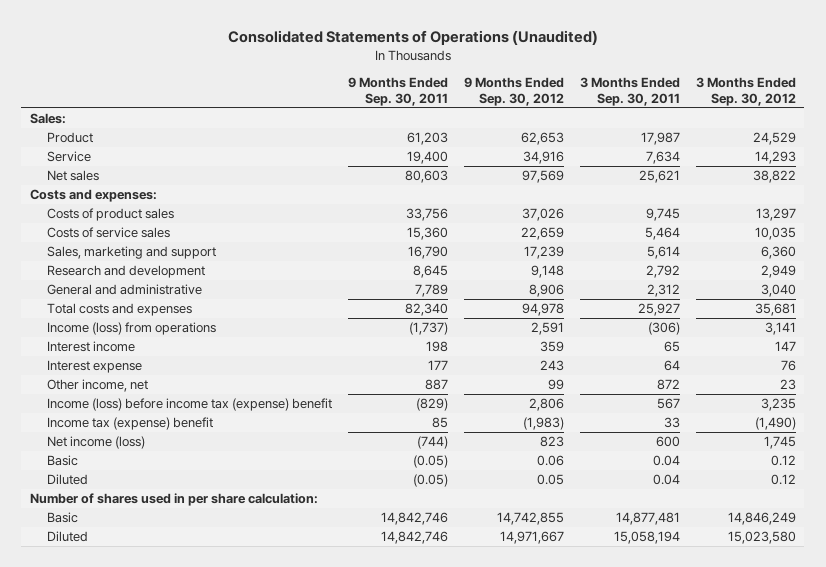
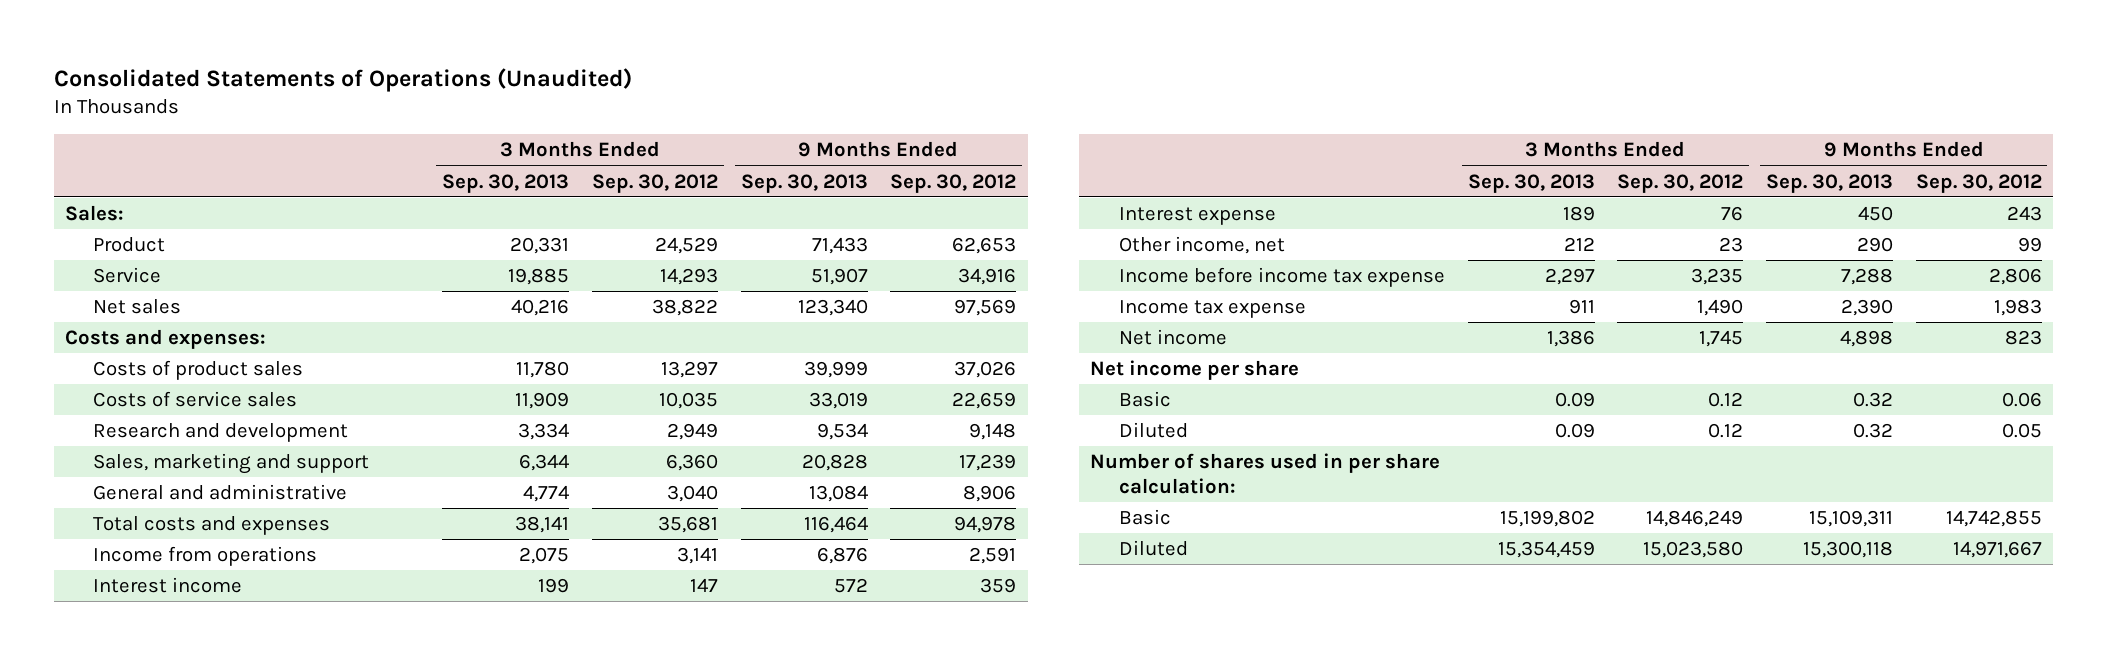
[347,77,448,106] 9 Months Ended Sep. 30, 2011 -> none
[580,77,681,106] 3 Months Ended Sep. 30, 2011 -> none
none -> [442,173,570,193] Sep. 30, 2013
none -> [740,173,868,193] Sep. 30, 2013
[46,246,216,260] Sales, marketing and support -> [93,453,370,475] Sales, marketing and support
[46,322,216,336] Income (loss) from operations -> [93,546,318,567] Income from operations
[46,398,332,412] Income (loss) before income tax (expense) benefit -> [1118,267,1445,288] Income before income tax expense
[46,417,213,431] Income tax (expense) benefit -> [1118,300,1306,319] Income tax expense
[522,417,564,431] (1,983) -> [1993,299,2042,317] 1,983
[755,417,797,431] (1,490) -> [1697,299,1744,317] 1,490
[46,436,145,450] Net income (loss) -> [1118,329,1227,346] Net income
none -> [1090,360,1300,381] Net income per share

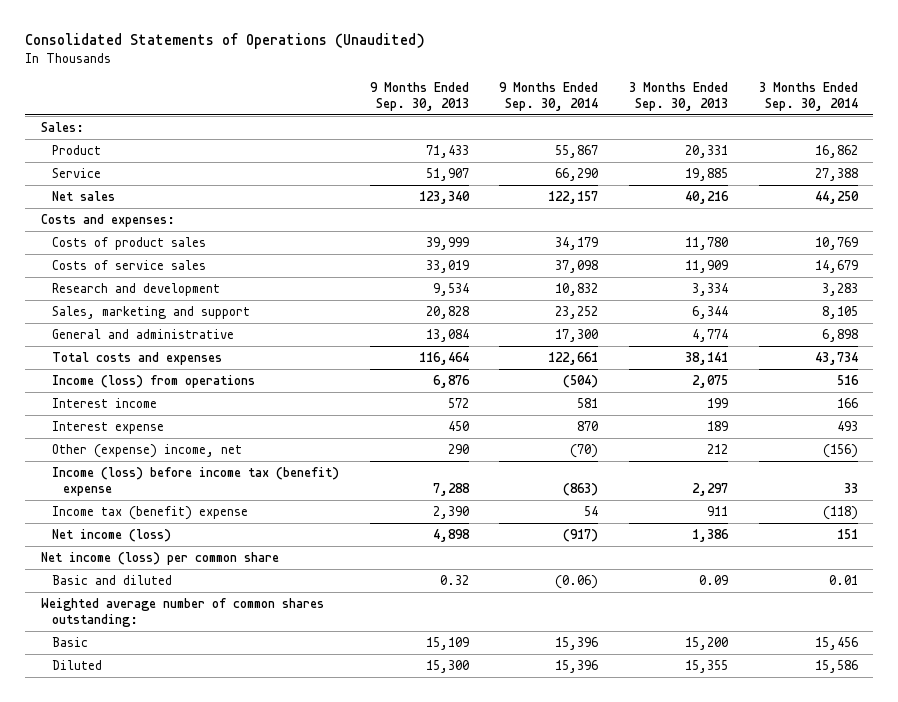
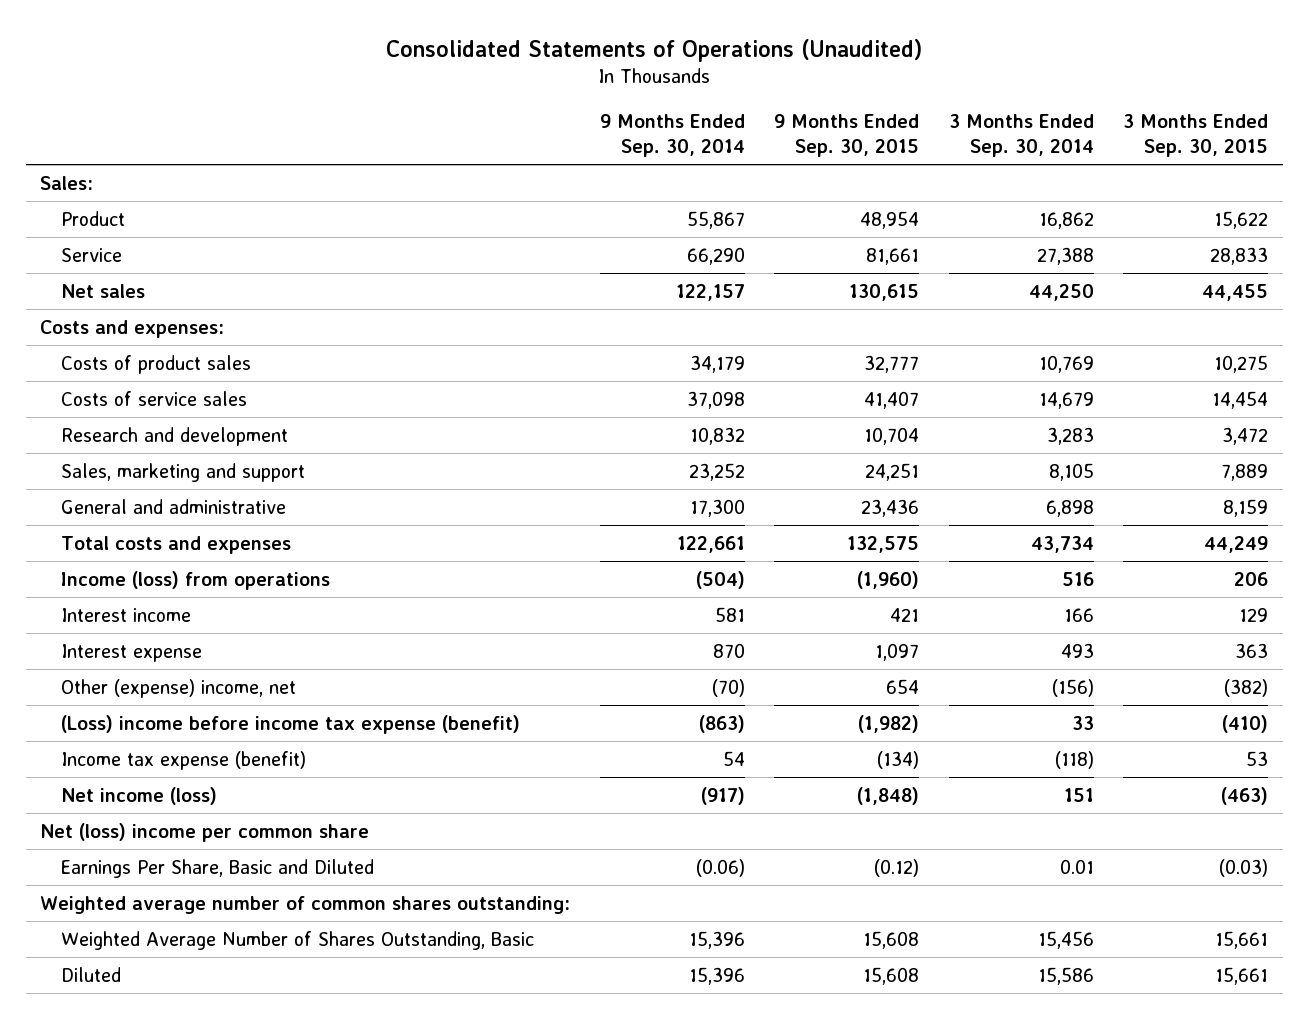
[369,81,469,111] 9 Months Ended Sep. 30, 2013 -> none
[629,81,729,111] 3 Months Ended Sep. 30, 2013 -> none
none -> [774,114,920,157] 9 Months Ended Sep. 30, 2015
none -> [1123,114,1269,157] 3 Months Ended Sep. 30, 2015
[52,467,340,496] Income (loss) before income tax (benefit) expense -> [61,715,521,735] (Loss) income before income tax expense (benefit)
[52,506,249,521] Income tax (benefit) expense -> [61,751,307,771] Income tax expense (benefit)
[40,552,279,566] Net income (loss) per common share -> [40,823,370,843] Net (loss) income per common share
[52,575,173,586] Basic and diluted -> [61,859,375,879] Earnings Per Share, Basic and Diluted
[52,637,89,648] Basic -> [61,931,535,951] Weighted Average Number of Shares Outstanding, Basic

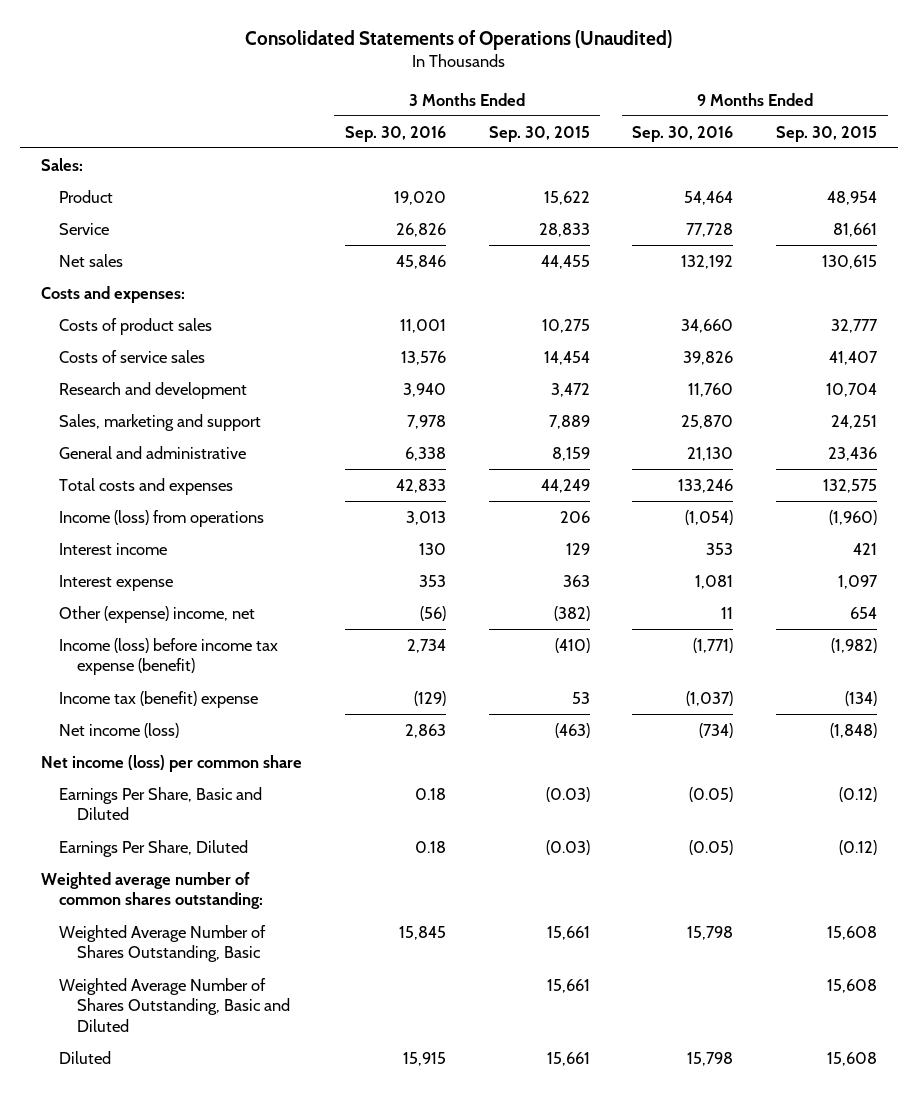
[599,114,745,157] 9 Months Ended Sep. 30, 2014 -> none
[948,114,1094,157] 3 Months Ended Sep. 30, 2014 -> none
none -> [344,125,446,142] Sep. 30, 2016
none -> [632,125,734,142] Sep. 30, 2016
[61,715,521,735] (Loss) income before income tax expense (benefit) -> [59,637,279,676] Income (loss) before income tax expense (benefit)
[61,751,307,771] Income tax expense (benefit) -> [59,690,259,708] Income tax (benefit) expense
[40,823,370,843] Net (loss) income per common share -> [41,754,303,772] Net income (loss) per common share
none -> [59,839,249,857] Earnings Per Share, Diluted
none -> [59,977,290,1033] Weighted Average Number of Shares Outstanding, Basic and Diluted

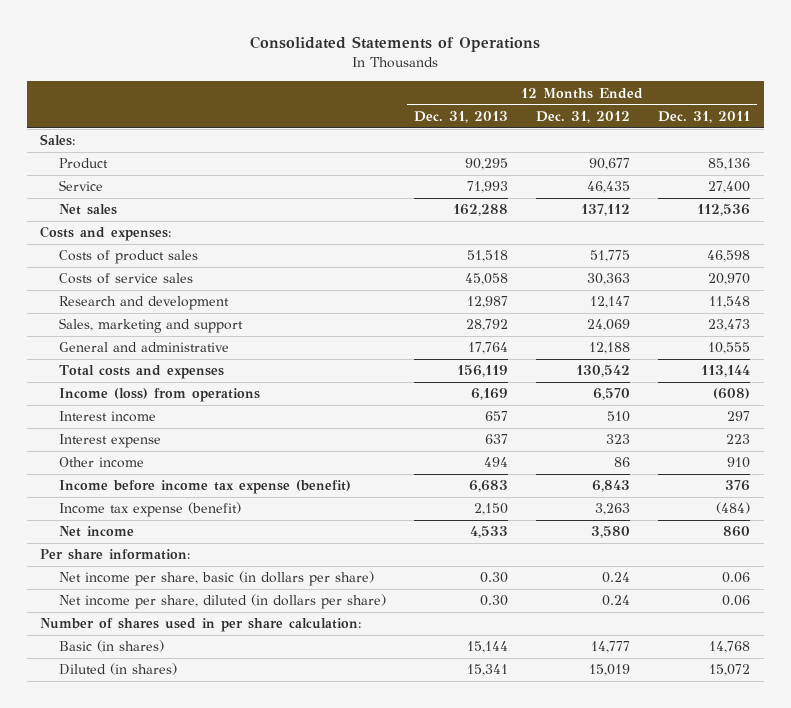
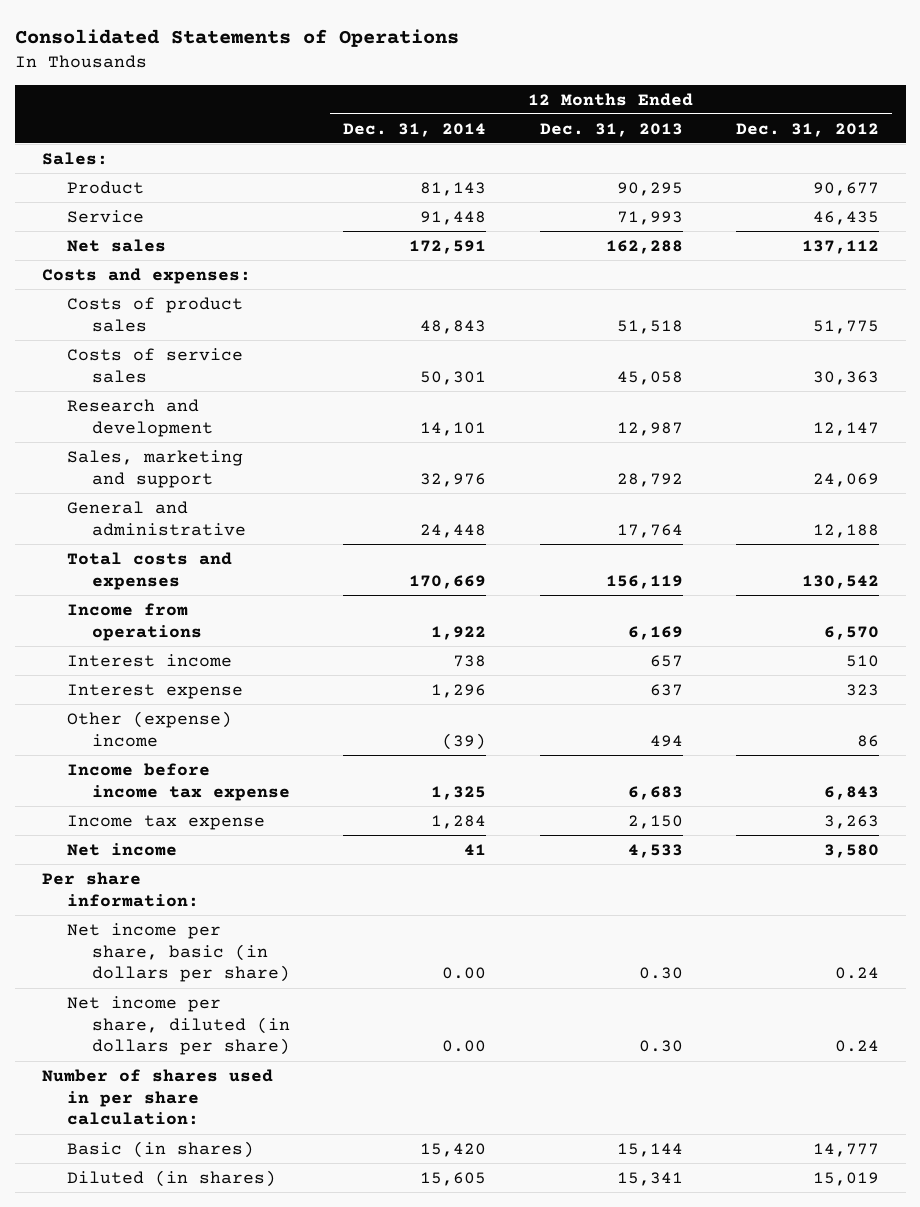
[658,110,751,123] Dec. 31, 2011 -> none
none -> [343,122,487,137] Dec. 31, 2014
[59,388,261,403] Income (loss) from operations -> [66,602,202,641] Income from operations
[59,457,145,469] Other income -> [66,710,232,747] Other (expense) income
[59,480,352,495] Income before income tax expense (benefit) -> [66,762,290,801] Income before income tax expense
[59,502,242,518] Income tax expense (benefit) -> [66,814,265,830] Income tax expense

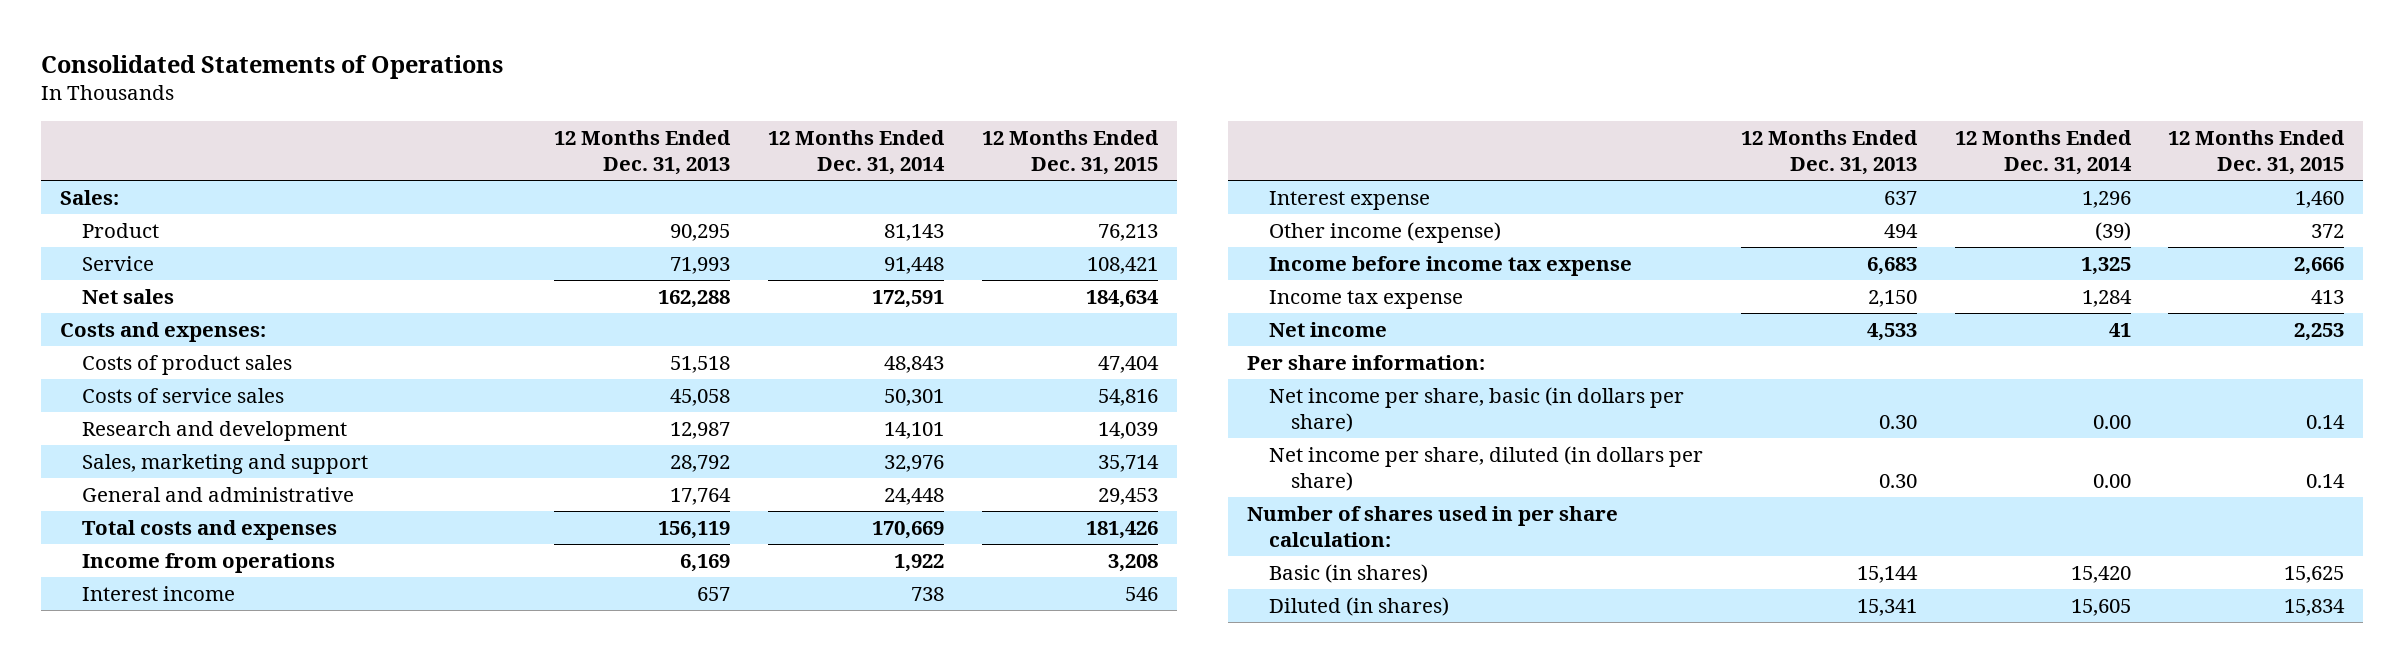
[735,122,879,137] Dec. 31, 2012 -> none
none -> [981,129,1159,176] 12 Months Ended Dec. 31, 2015
[66,710,232,747] Other (expense) income -> [1268,221,1501,243] Other income (expense)

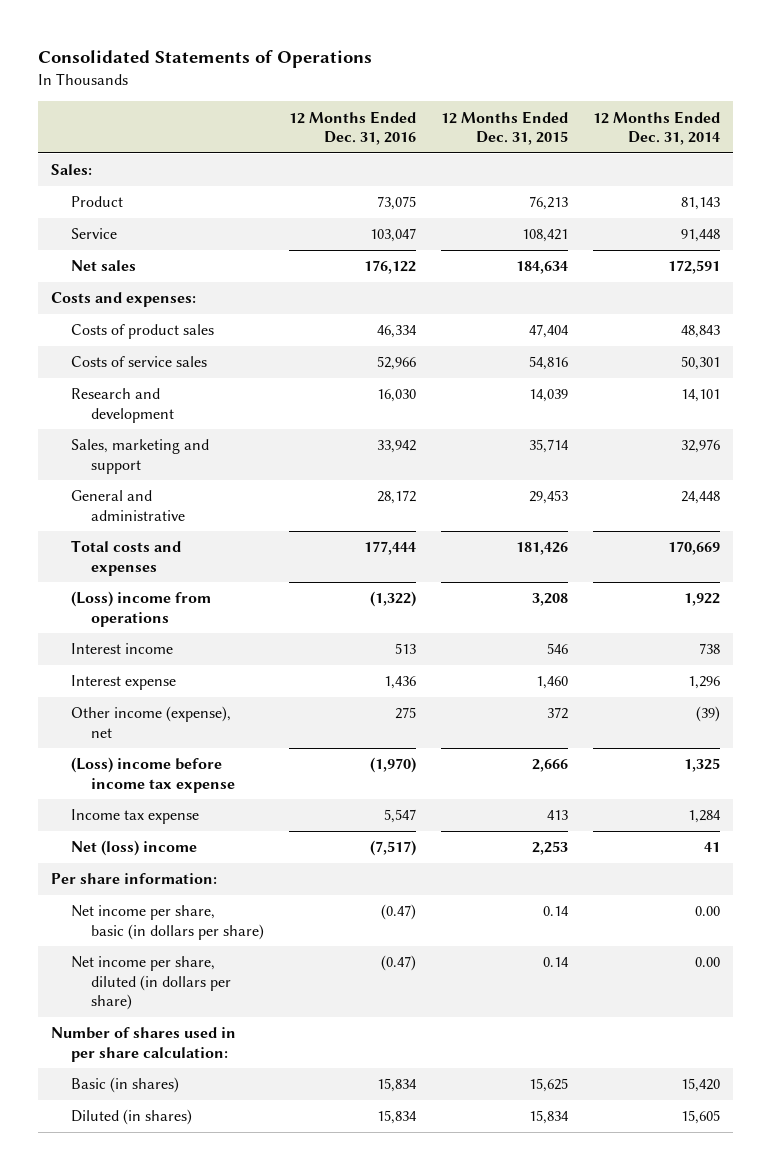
[553,129,731,176] 12 Months Ended Dec. 31, 2013 -> none
none -> [288,110,416,146] 12 Months Ended Dec. 31, 2016
[81,552,335,573] Income from operations -> [70,591,211,627] (Loss) income from operations
[1268,221,1501,243] Other income (expense) -> [70,706,231,738] Other income (expense), net
[1268,255,1632,276] Income before income tax expense -> [70,757,235,793] (Loss) income before income tax expense
[1268,321,1387,337] Net income -> [70,840,197,857] Net (loss) income

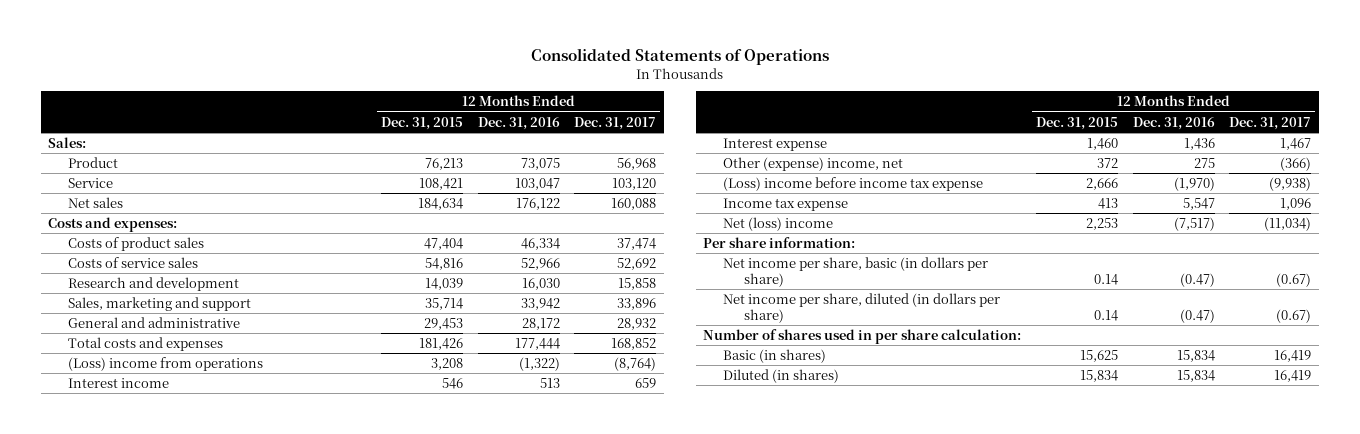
[593,110,721,146] 12 Months Ended Dec. 31, 2014 -> none
none -> [574,116,657,130] Dec. 31, 2017
[70,706,231,738] Other income (expense), net -> [723,156,904,171] Other (expense) income, net

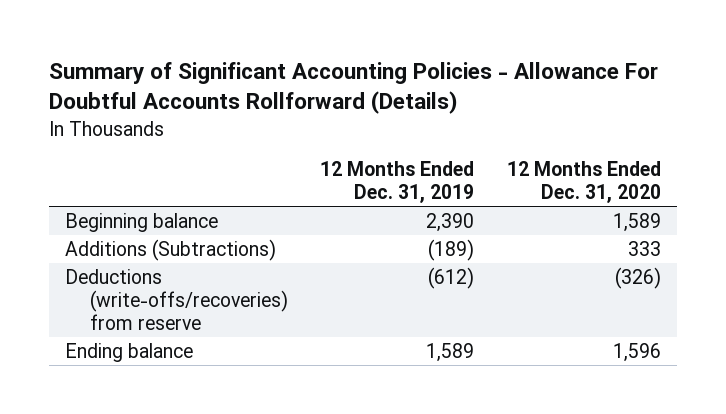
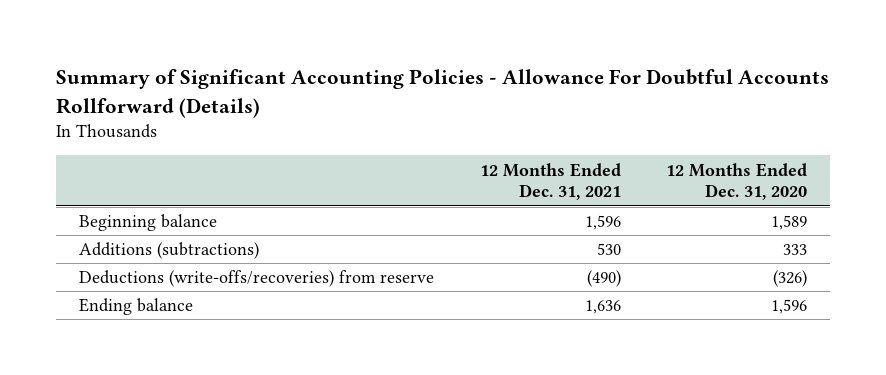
[320,161,475,204] 12 Months Ended Dec. 31, 2019 -> none
none -> [479,162,621,201] 12 Months Ended Dec. 31, 2021
[65,239,277,262] Additions (Subtractions) -> [79,242,260,260] Additions (subtractions)

